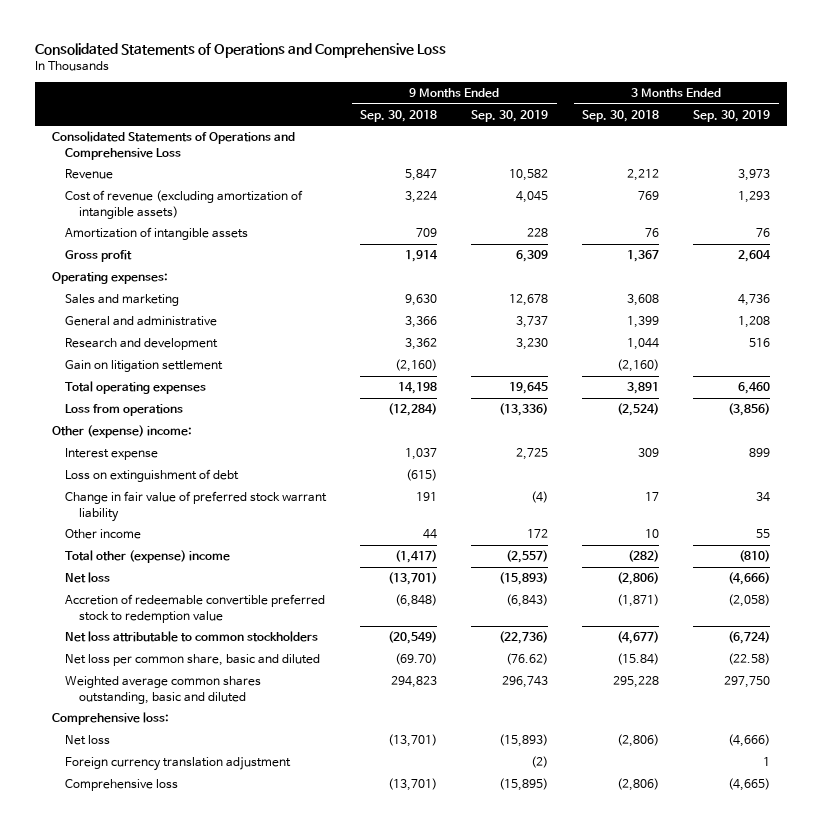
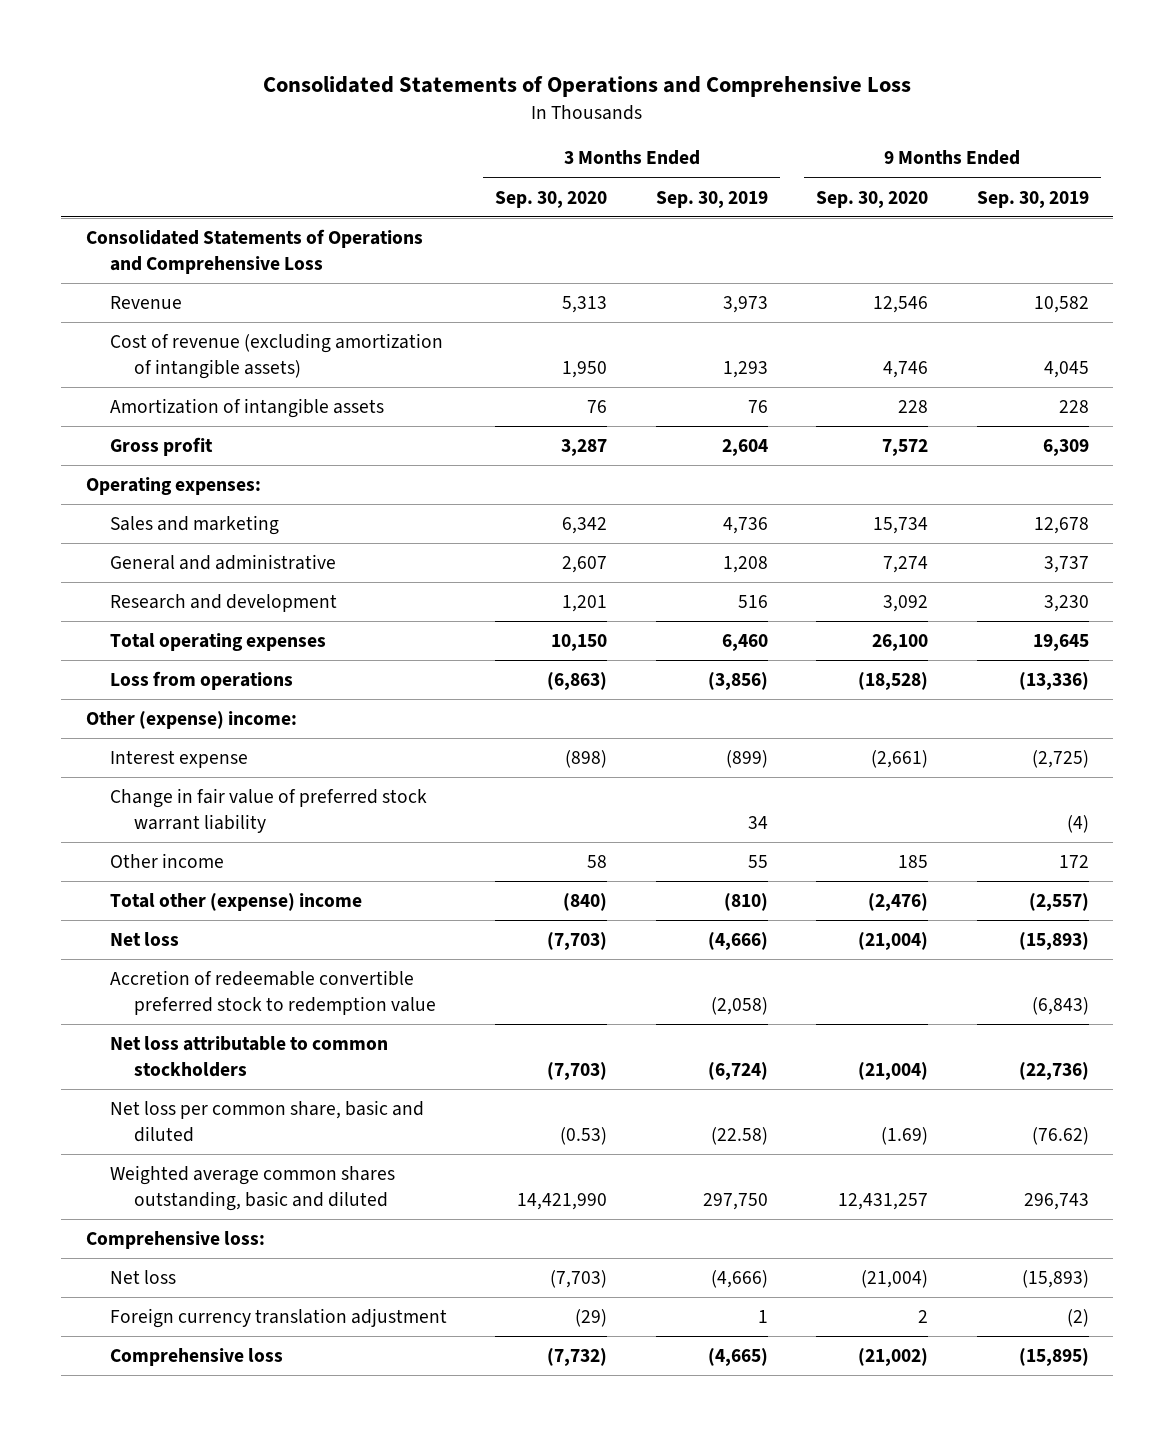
[360,109,438,122] Sep. 30, 2018 -> none
[582,109,660,122] Sep. 30, 2018 -> none
none -> [495,190,608,208] Sep. 30, 2020
none -> [816,190,929,208] Sep. 30, 2020
[65,360,224,373] Gain on litigation settlement -> none
[65,469,240,483] Loss on extinguishment of debt -> none
[516,448,549,461] 2,725 -> [1031,750,1089,769] (2,725)
[749,448,771,458] 899 -> [725,750,768,769] (899)

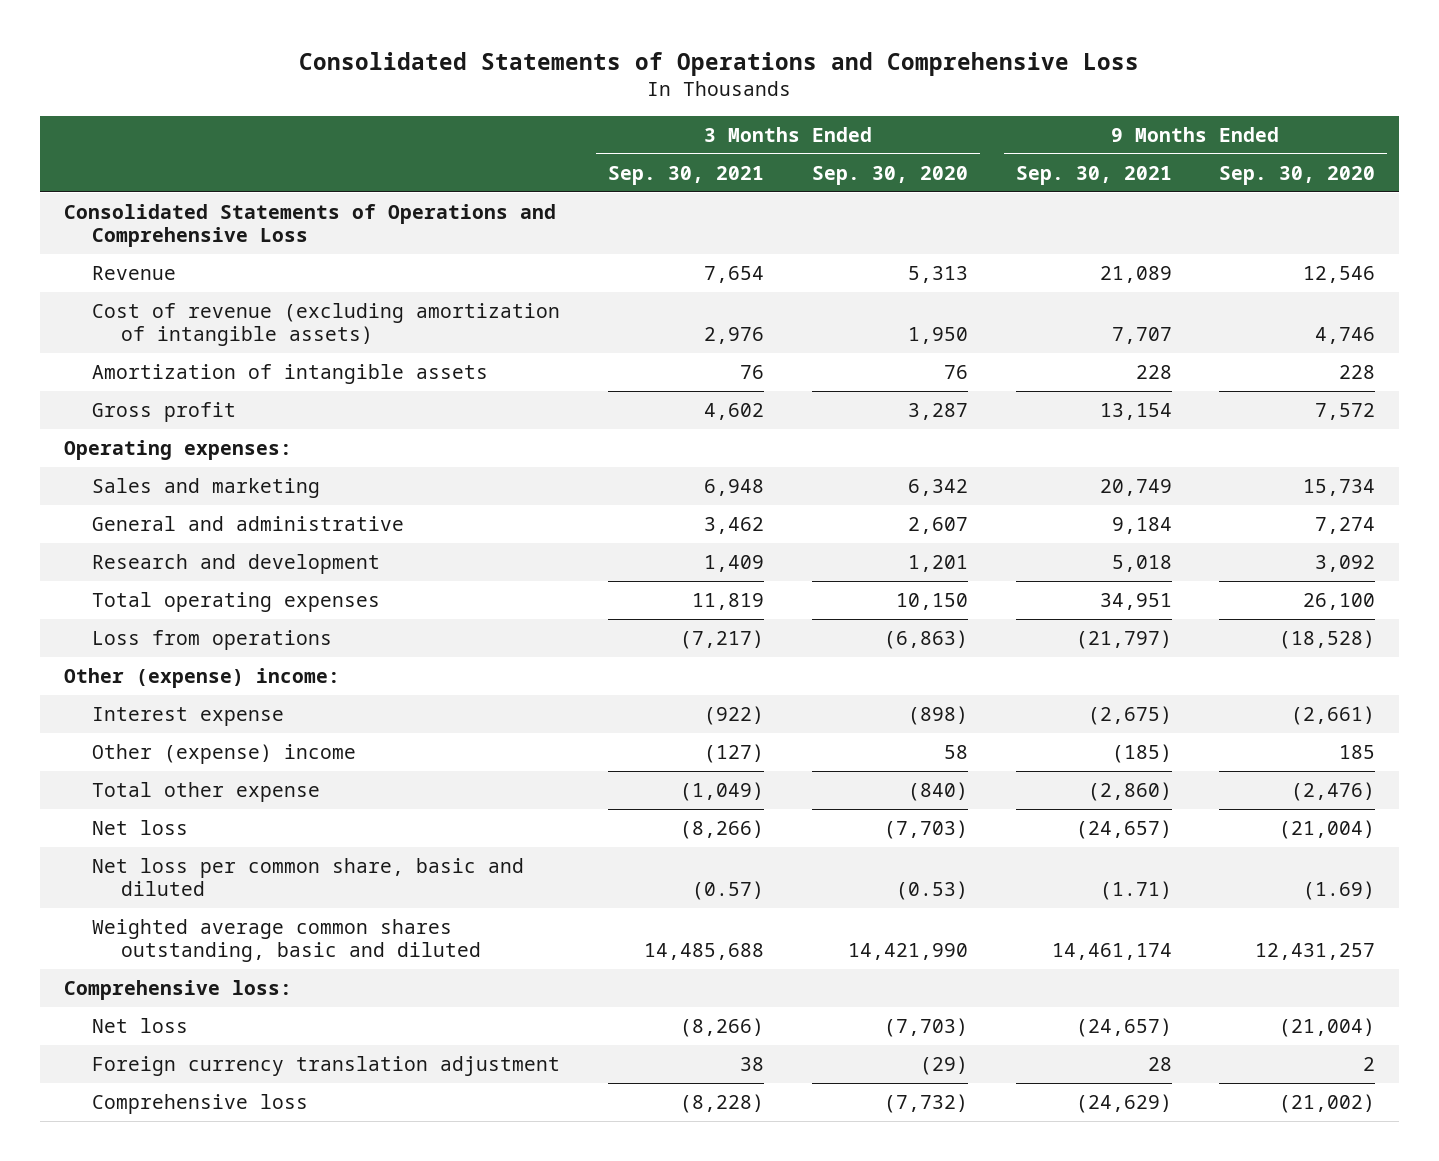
[655,190,768,208] Sep. 30, 2019 -> none
[976,190,1089,208] Sep. 30, 2019 -> none
none -> [608,165,765,185] Sep. 30, 2021
none -> [1015,165,1172,185] Sep. 30, 2021
[110,788,428,833] Change in fair value of preferred stock warrant liability -> none
[110,853,225,869] Other income -> [92,744,357,765] Other (expense) income
[110,893,363,912] Total other (expense) income -> [92,782,321,803] Total other expense
[110,970,437,1015] Accretion of redeemable convertible preferred stock to redemption value -> none
[110,1036,389,1077] Net loss attributable to common stockholders -> none

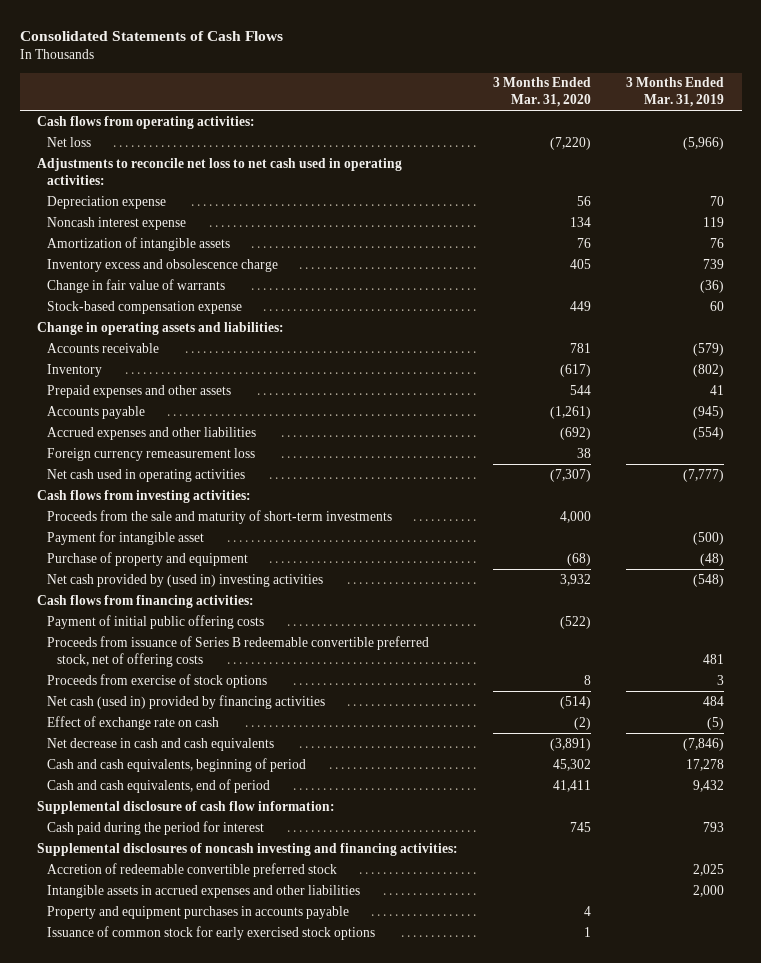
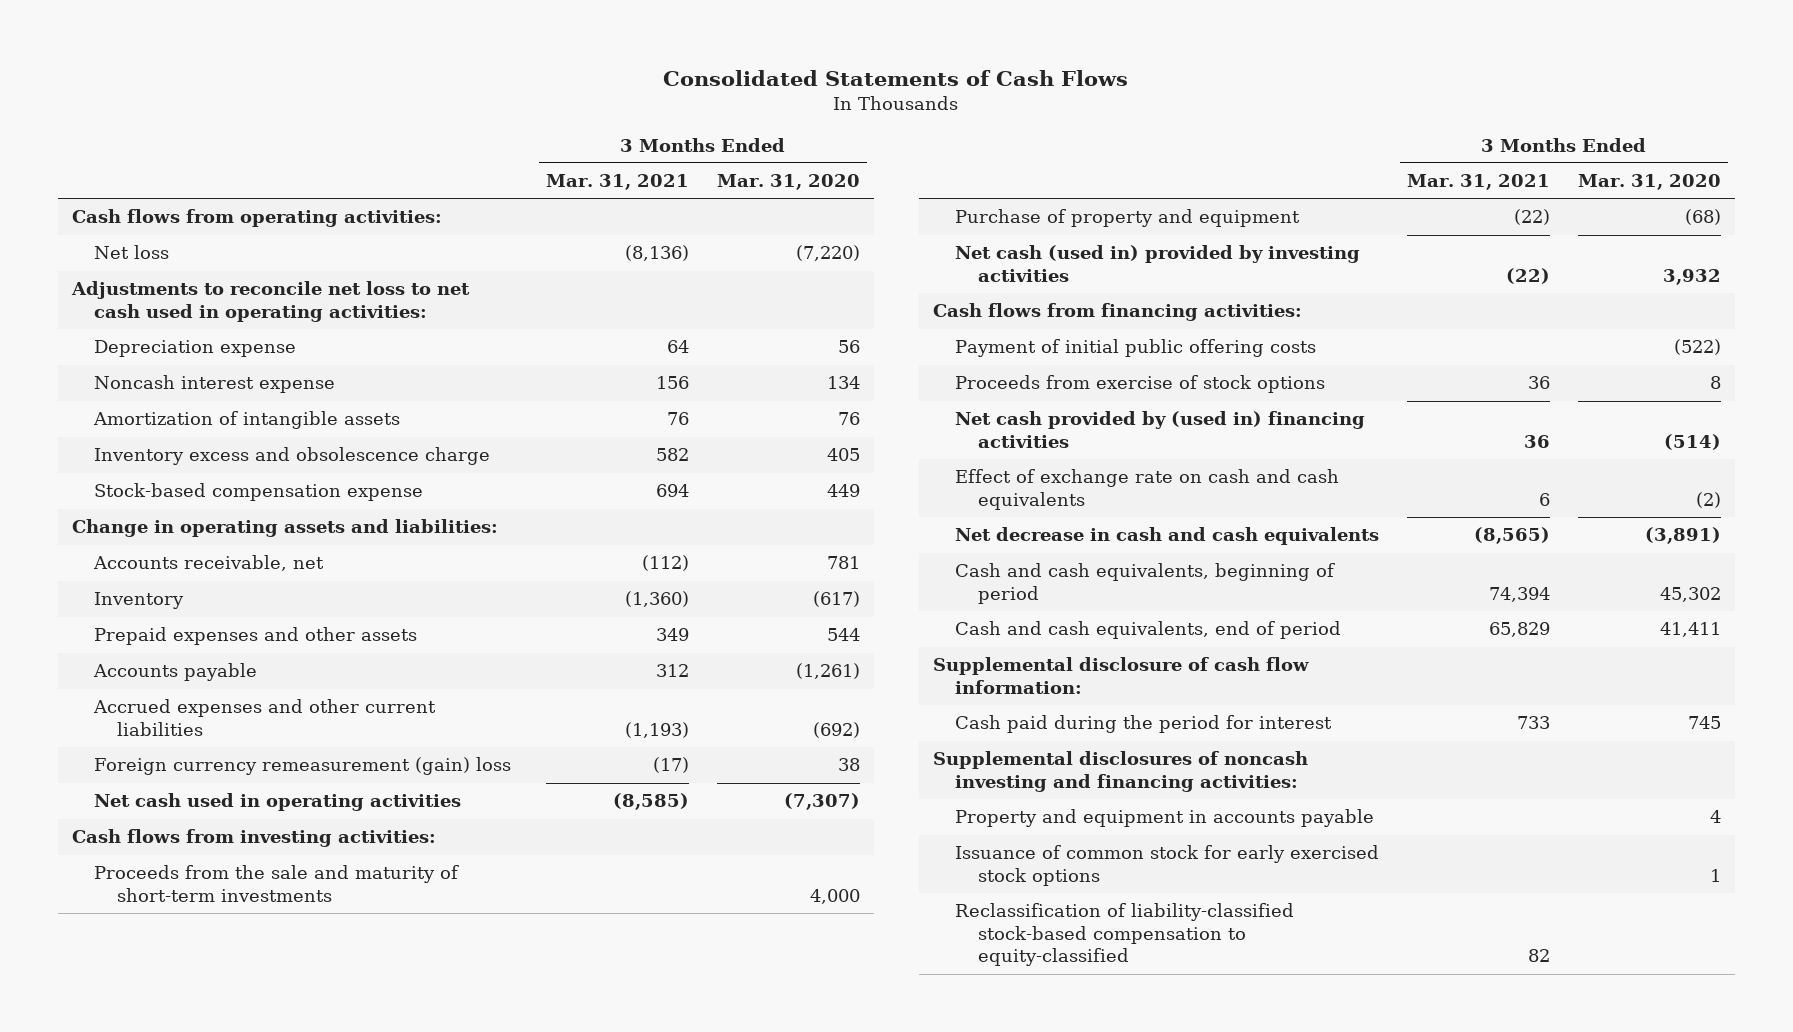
[626,77,725,108] 3 Months Ended Mar. 31, 2019 -> none
none -> [546,174,690,191] Mar. 31, 2021
[46,278,225,293] Change in fair value of warrants -> none
[46,342,159,353] Accounts receivable -> [93,555,325,572] Accounts receivable, net
[46,426,256,440] Accrued expenses and other liabilities -> [93,699,437,736] Accrued expenses and other current liabilities
[46,447,255,461] Foreign currency remeasurement loss -> [94,757,512,776] Foreign currency remeasurement (gain) loss
[46,530,204,545] Payment for intangible asset -> none
[46,573,323,587] Net cash provided by (used in) investing activities -> [955,245,1361,282] Net cash (used in) provided by investing activities
[46,635,429,667] Proceeds from issuance of Series B redeemable convertible preferred stock, net of offering costs -> none
[46,694,325,709] Net cash (used in) provided by financing activities -> [955,411,1366,448] Net cash provided by (used in) financing activities
[46,715,219,730] Effect of exchange rate on cash -> [955,469,1340,510] Effect of exchange rate on cash and cash equivalents
[46,862,337,877] Accretion of redeemable convertible preferred stock -> none
[46,884,360,898] Intangible assets in accrued expenses and other liabilities -> none
[46,905,349,919] Property and equipment purchases in accounts payable -> [955,809,1375,828] Property and equipment in accounts payable
none -> [955,903,1295,967] Reclassification of liability-classified stock-based compensation to equity-classified

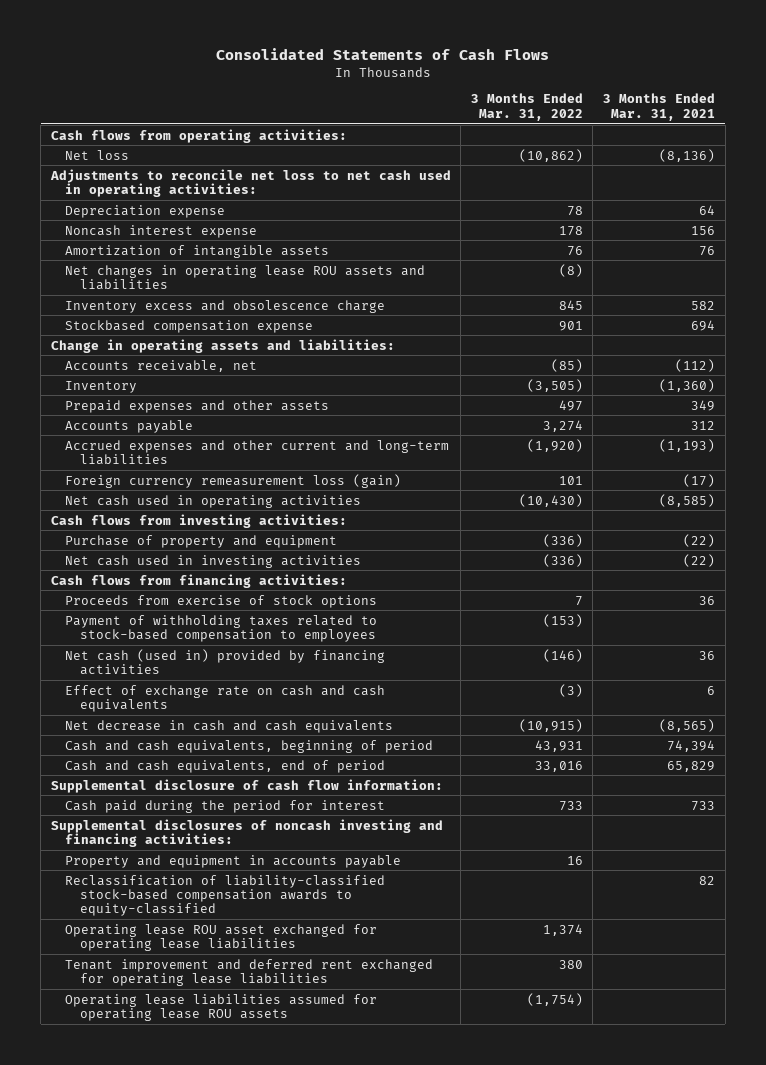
[717,174,861,191] Mar. 31, 2020 -> none
none -> [470,93,583,121] 3 Months Ended Mar. 31, 2022
none -> [65,264,426,290] Net changes in operating lease ROU assets and liabilities
[94,483,424,502] Stock-based compensation expense -> [65,319,314,333] Stockbased compensation expense
[93,699,437,736] Accrued expenses and other current liabilities -> [65,439,450,465] Accrued expenses and other current and long-term liabilities
[94,757,512,776] Foreign currency remeasurement (gain) loss -> [65,473,402,488] Foreign currency remeasurement loss (gain)
[94,865,460,902] Proceeds from the sale and maturity of short-term investments -> none
[955,245,1361,282] Net cash (used in) provided by investing activities -> [65,554,362,568] Net cash used in investing activities
[955,339,1317,358] Payment of initial public offering costs -> none
none -> [65,614,378,642] Payment of withholding taxes related to stock-based compensation to employees
[955,411,1366,448] Net cash provided by (used in) financing activities -> [65,648,386,675] Net cash (used in) provided by financing activities
[955,845,1380,886] Issuance of common stock for early exercised stock options -> none
[955,903,1295,967] Reclassification of liability-classified stock-based compensation to equity-classified -> [65,874,386,917] Reclassification of liability-classified stock-based compensation awards to equity-classified
none -> [65,923,378,951] Operating lease ROU asset exchanged for operating lease liabilities
none -> [65,958,434,986] Tenant improvement and deferred rent exchanged for operating lease liabilities
none -> [65,993,378,1021] Operating lease liabilities assumed for operating lease ROU assets

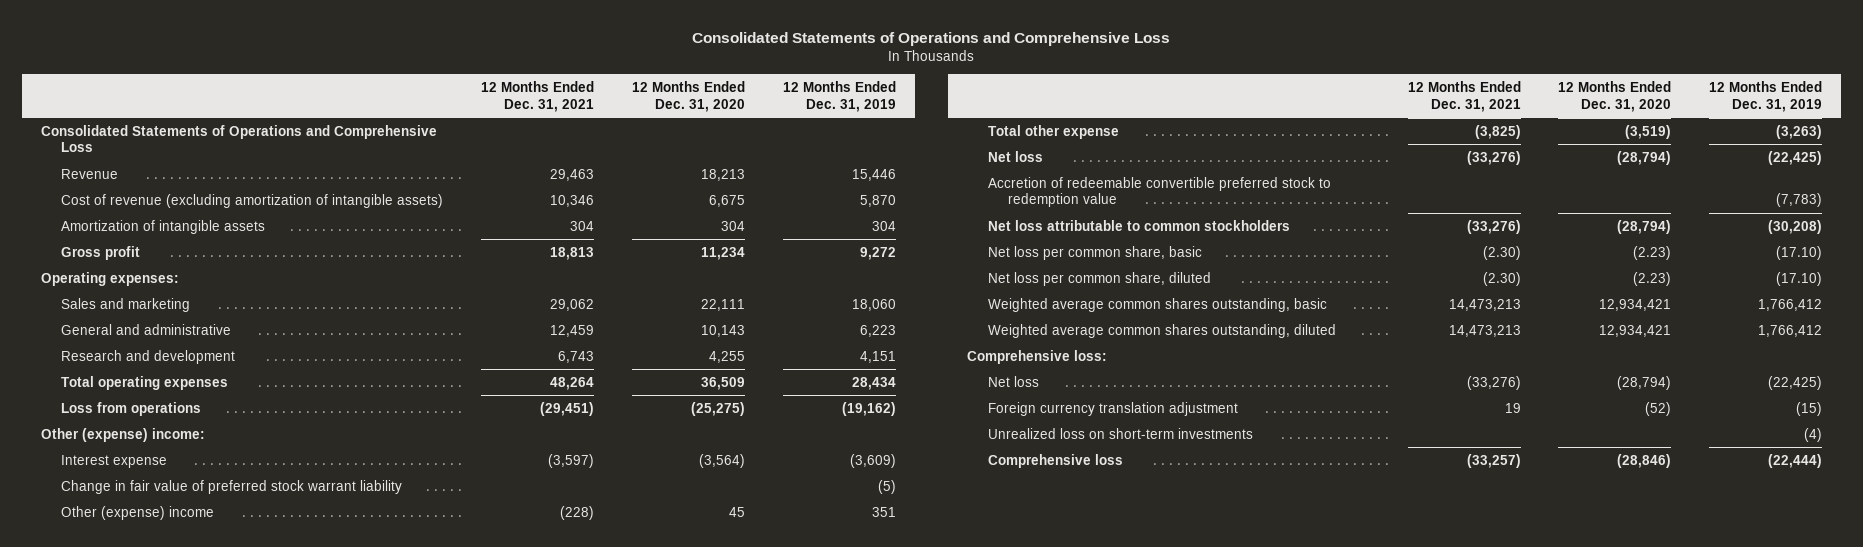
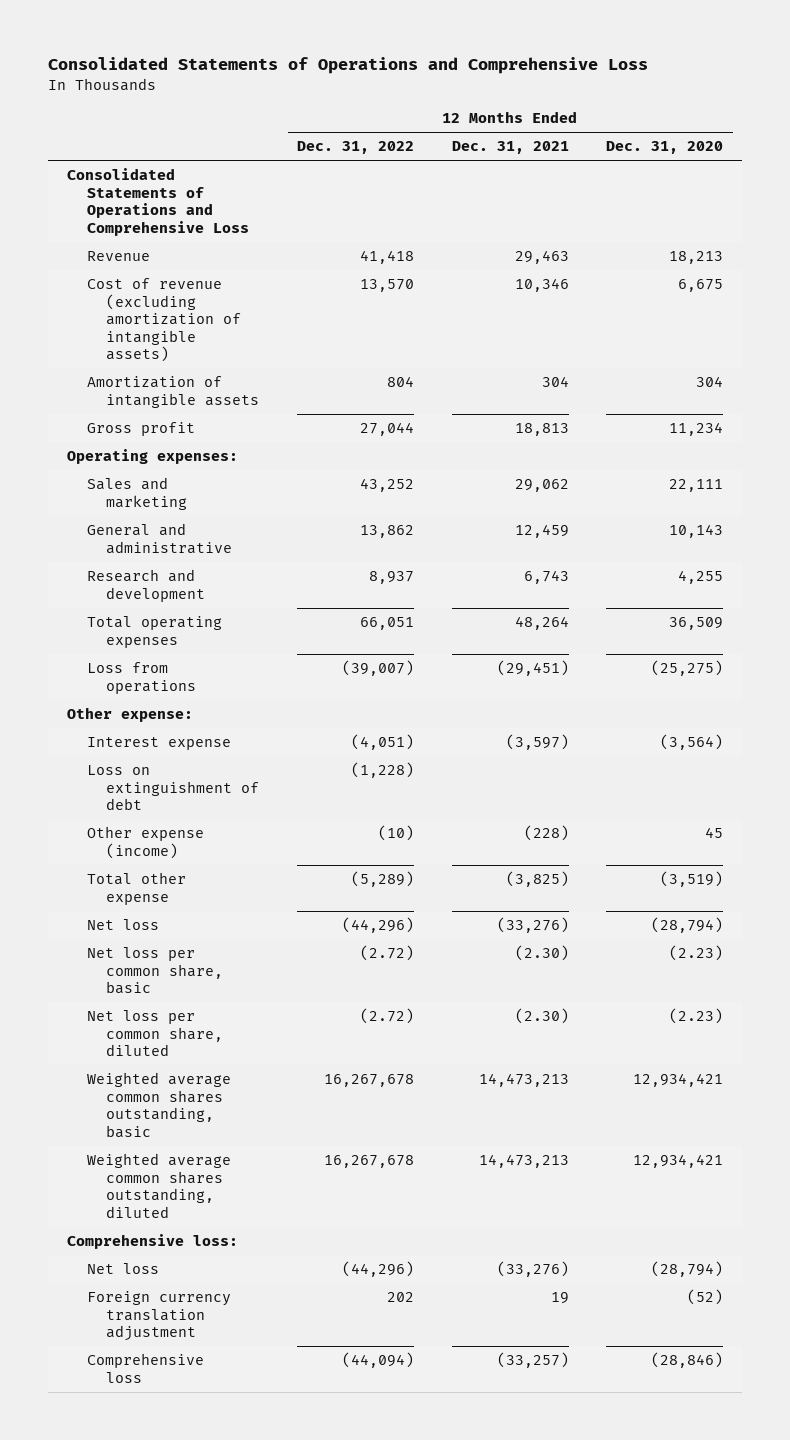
[782,81,896,112] 12 Months Ended Dec. 31, 2019 -> none
none -> [296,141,414,155] Dec. 31, 2022
[40,427,205,442] Other (expense) income: -> [66,707,193,723] Other expense:
[61,479,403,494] Change in fair value of preferred stock warrant liability -> none
none -> [86,765,260,811] Loss on extinguishment of debt
[61,505,215,520] Other (expense) income -> [86,826,204,859] Other expense (income)
[987,176,1331,208] Accretion of redeemable convertible preferred stock to redemption value -> none
[987,219,1290,231] Net loss attributable to common stockholders -> none
[987,427,1253,439] Unrealized loss on short-term investments -> none

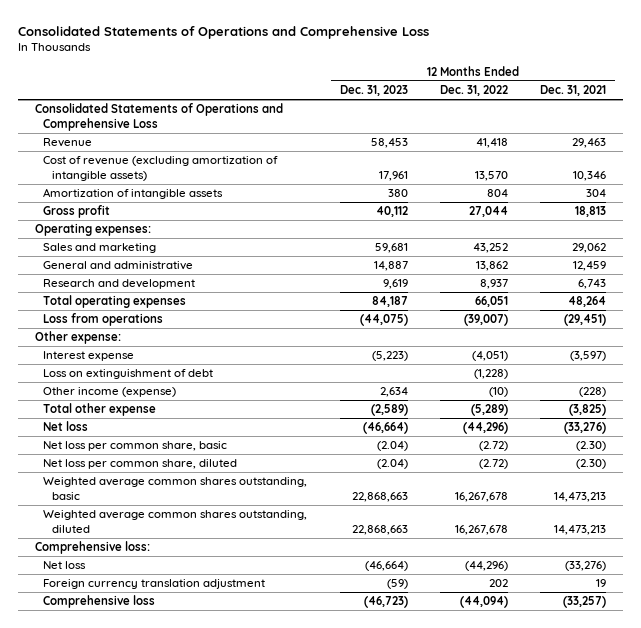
[606,141,724,155] Dec. 31, 2020 -> none
none -> [339,85,408,97] Dec. 31, 2023
[86,826,204,859] Other expense (income) -> [43,387,177,398] Other income (expense)

